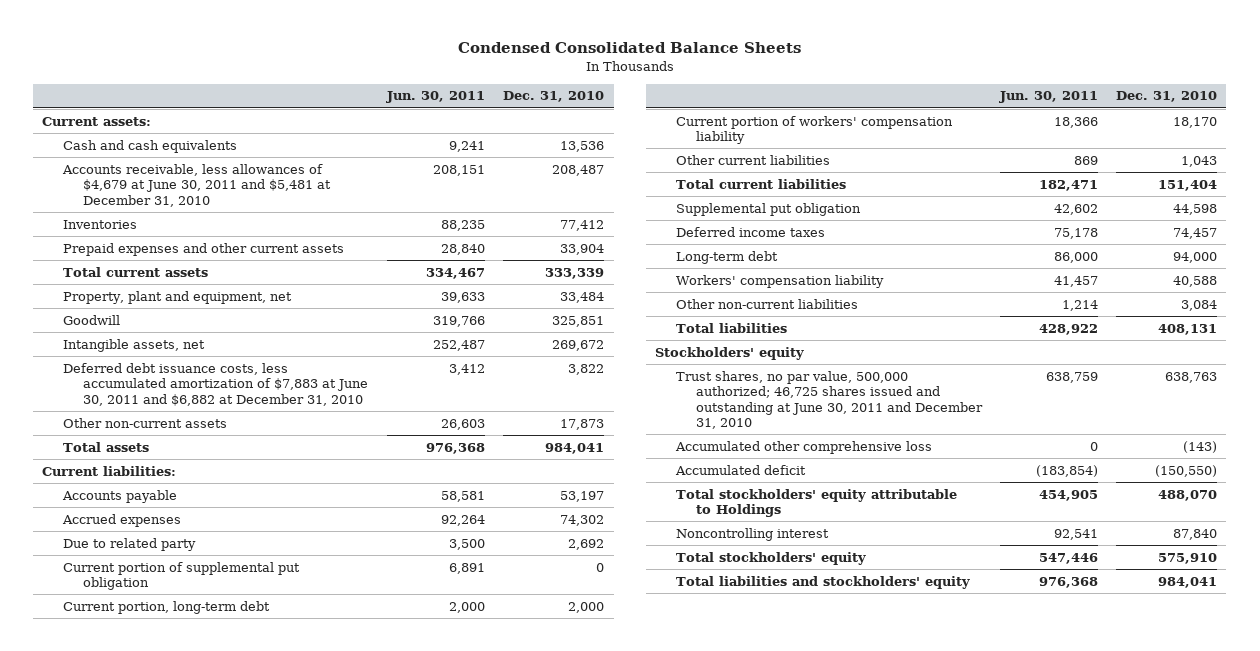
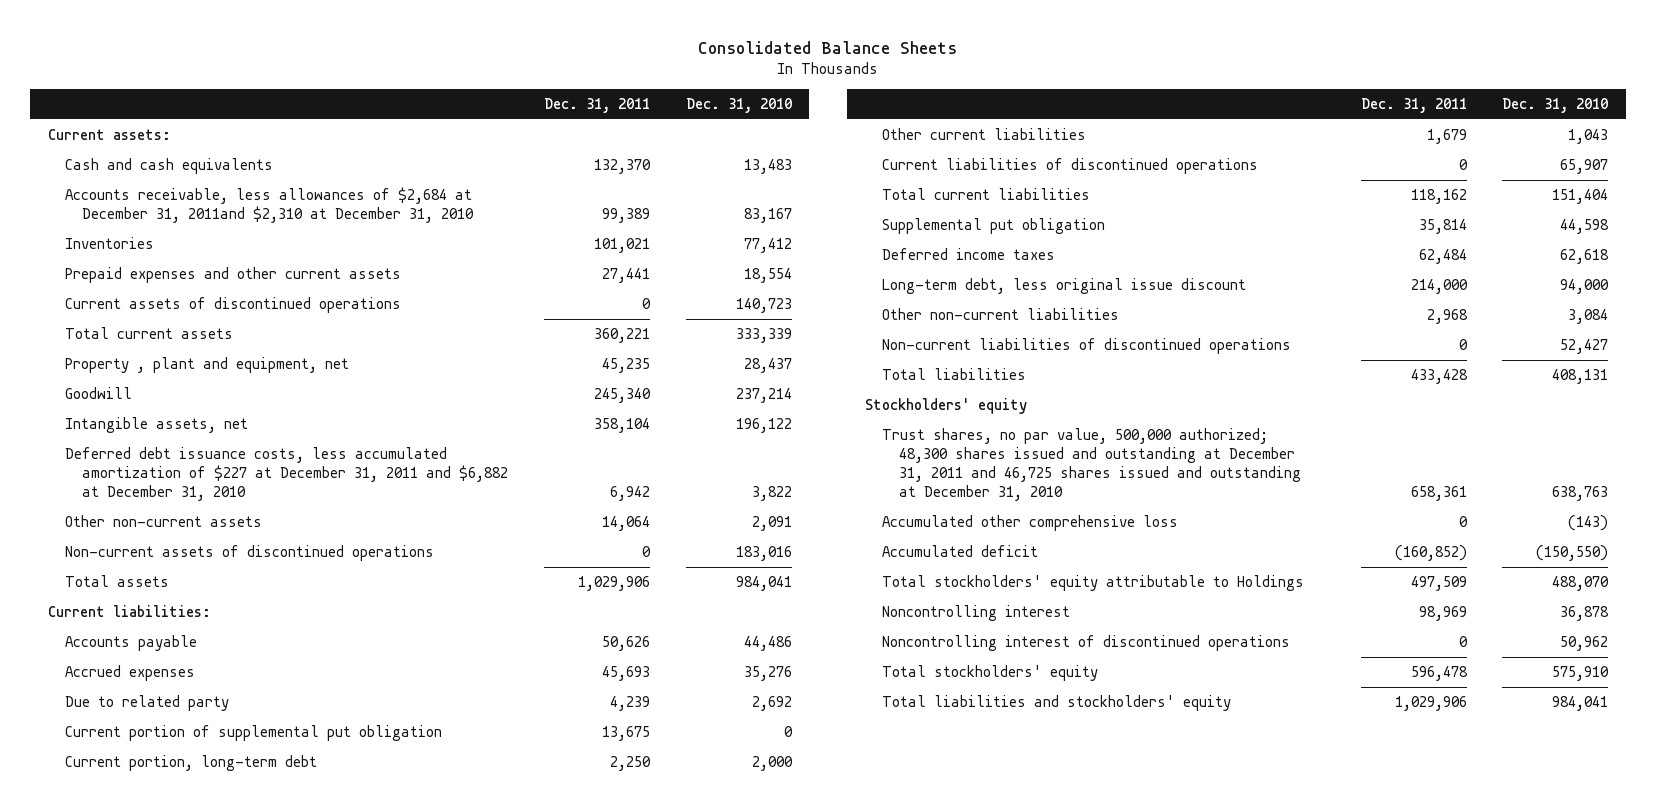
[457,42,801,54] Condensed Consolidated Balance Sheets -> [698,40,958,54] Consolidated Balance Sheets
[386,91,486,104] Jun. 30, 2011 -> none
none -> [543,98,650,114] Dec. 31, 2011
[560,140,605,152] 13,536 -> [743,159,792,175] 13,483
[61,163,332,207] Accounts receivable, less allowances of $4,679 at June 30, 2011 and $5,481 at December 31, 2010 -> [65,187,475,224] Accounts receivable, less allowances of $2,684 at December 31, 2011and $2,310 at December 31, 2010
[552,164,605,176] 208,487 -> [743,208,792,224] 83,167
[560,243,605,255] 33,904 -> [743,268,792,284] 18,554
none -> [65,297,402,314] Current assets of discontinued operations
[62,290,292,304] Property, plant and equipment, net -> [65,357,350,374] Property , plant and equipment, net
[560,291,605,303] 33,484 -> [743,358,792,374] 28,437
[552,315,605,327] 325,851 -> [735,388,792,404] 237,214
[552,339,605,351] 269,672 -> [735,418,792,434] 196,122
[62,362,369,406] Deferred debt issuance costs, less accumulated amortization of $7,883 at June 30, 2011 and $6,882 at December 31, 2010 -> [65,447,509,501] Deferred debt issuance costs, less accumulated amortization of $227 at December 31, 2011 and $6,882 at December 31, 2010
[560,418,605,430] 17,873 -> [751,516,792,532] 2,091
none -> [65,545,435,562] Non-current assets of discontinued operations
[560,490,605,502] 53,197 -> [743,636,792,652] 44,486
[560,514,605,526] 74,302 -> [743,666,792,682] 35,276
[675,115,953,145] Current portion of workers' compensation liability -> none
none -> [882,158,1259,175] Current liabilities of discontinued operations
[675,274,884,288] Workers' compensation liability -> none
[1173,227,1218,239] 74,457 -> [1560,249,1610,265] 62,618
[675,250,778,264] Long-term debt -> [882,278,1247,295] Long-term debt, less original issue discount
none -> [882,338,1292,355] Non-current liabilities of discontinued operations
[675,370,984,429] Trust shares, no par value, 500,000 authorized; 46,725 shares issued and outstanding at June 30, 2011 and December 31, 2010 -> [882,428,1302,501] Trust shares, no par value, 500,000 authorized; 48,300 shares issued and outstanding at December 31, 2011 and 46,725 shares issued and outstanding at December 31, 2010
[1173,528,1218,540] 87,840 -> [1560,606,1610,622] 36,878
none -> [882,635,1291,652] Noncontrolling interest of discontinued operations

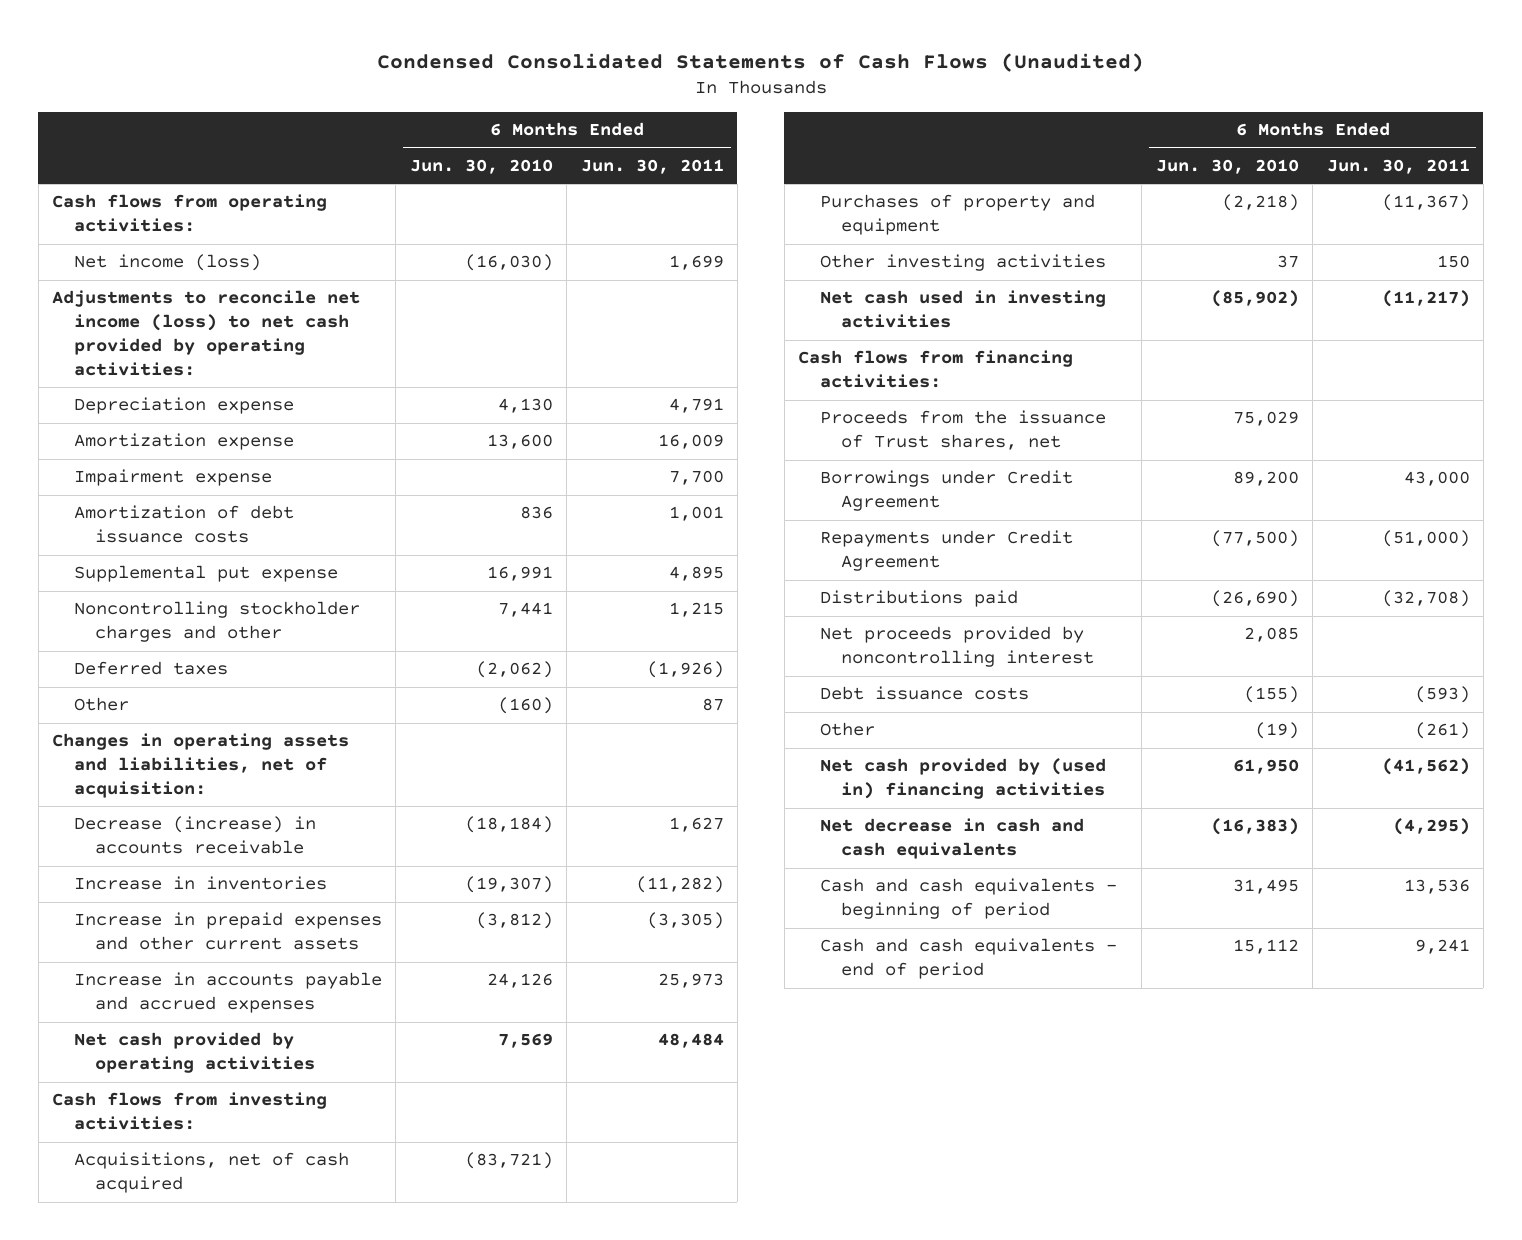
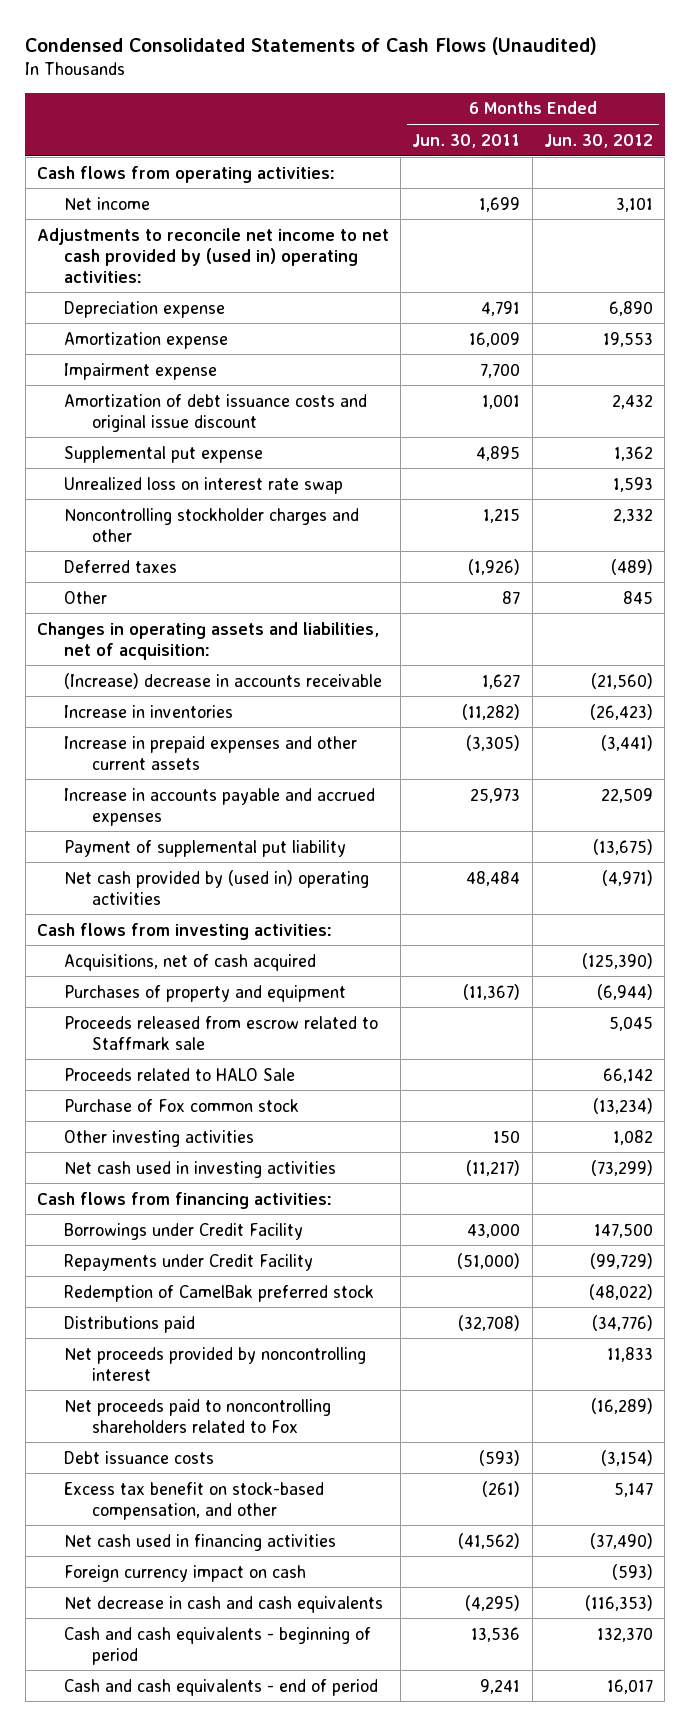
[409,159,553,175] Jun. 30, 2010 -> none
none -> [544,133,654,148] Jun. 30, 2012
[73,254,261,272] Net income (loss) -> [64,196,151,210] Net income
[52,290,361,376] Adjustments to reconcile net income (loss) to net cash provided by operating activities: -> [36,227,389,283] Adjustments to reconcile net income to net cash provided by (used in) operating activities:
[73,505,294,544] Amortization of debt issuance costs -> [64,393,368,432] Amortization of debt issuance costs and original issue discount
none -> [64,476,344,494] Unrealized loss on interest rate swap
[73,816,316,855] Decrease (increase) in accounts receivable -> [64,672,383,689] (Increase) decrease in accounts receivable
none -> [64,839,347,857] Payment of supplemental put liability
[73,1032,316,1074] Net cash provided by operating activities -> [64,869,370,905] Net cash provided by (used in) operating activities
none -> [64,1015,379,1050] Proceeds released from escrow related to Staffmark sale
none -> [64,1067,296,1081] Proceeds related to HALO Sale
none -> [64,1098,300,1112] Purchase of Fox common stock
[819,410,1106,451] Proceeds from the issuance of Trust shares, net -> none
[819,470,1073,512] Borrowings under Credit Agreement -> [64,1222,304,1240] Borrowings under Credit Facility
[819,530,1073,572] Repayments under Credit Agreement -> [64,1253,314,1271] Repayments under Credit Facility
none -> [64,1284,375,1302] Redemption of CamelBak preferred stock
none -> [64,1398,332,1433] Net proceeds paid to noncontrolling shareholders related to Fox
[819,722,875,737] Other -> [64,1481,325,1520] Excess tax benefit on stock-based compensation, and other
[819,758,1106,800] Net cash provided by (used in) financing activities -> [64,1533,337,1551] Net cash used in financing activities
none -> [64,1564,307,1582] Foreign currency impact on cash

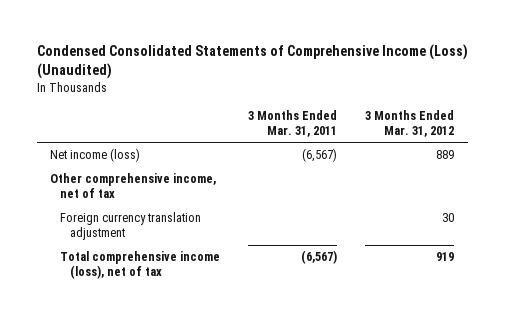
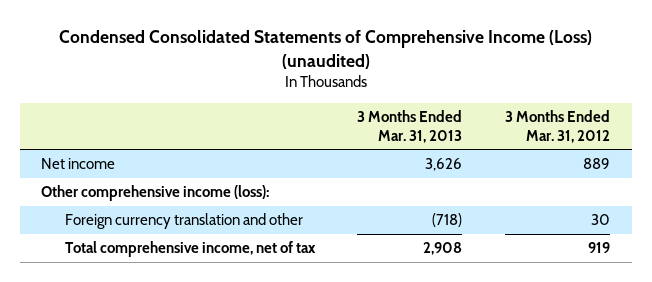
[36,43,468,79] Condensed Consolidated Statements of Comprehensive Income (Loss) (Unaudited) -> [58,30,592,69] Condensed Consolidated Statements of Comprehensive Income (Loss) (unaudited)
[248,110,338,137] 3 Months Ended Mar. 31, 2011 -> none
none -> [357,109,463,143] 3 Months Ended Mar. 31, 2013
[50,148,141,163] Net income (loss) -> [41,158,116,170] Net income
[50,173,217,198] Other comprehensive income, net of tax -> [41,185,270,202] Other comprehensive income (loss):
[60,212,202,240] Foreign currency translation adjustment -> [64,213,303,230] Foreign currency translation and other
[60,251,221,279] Total comprehensive income (loss), net of tax -> [64,241,316,258] Total comprehensive income, net of tax

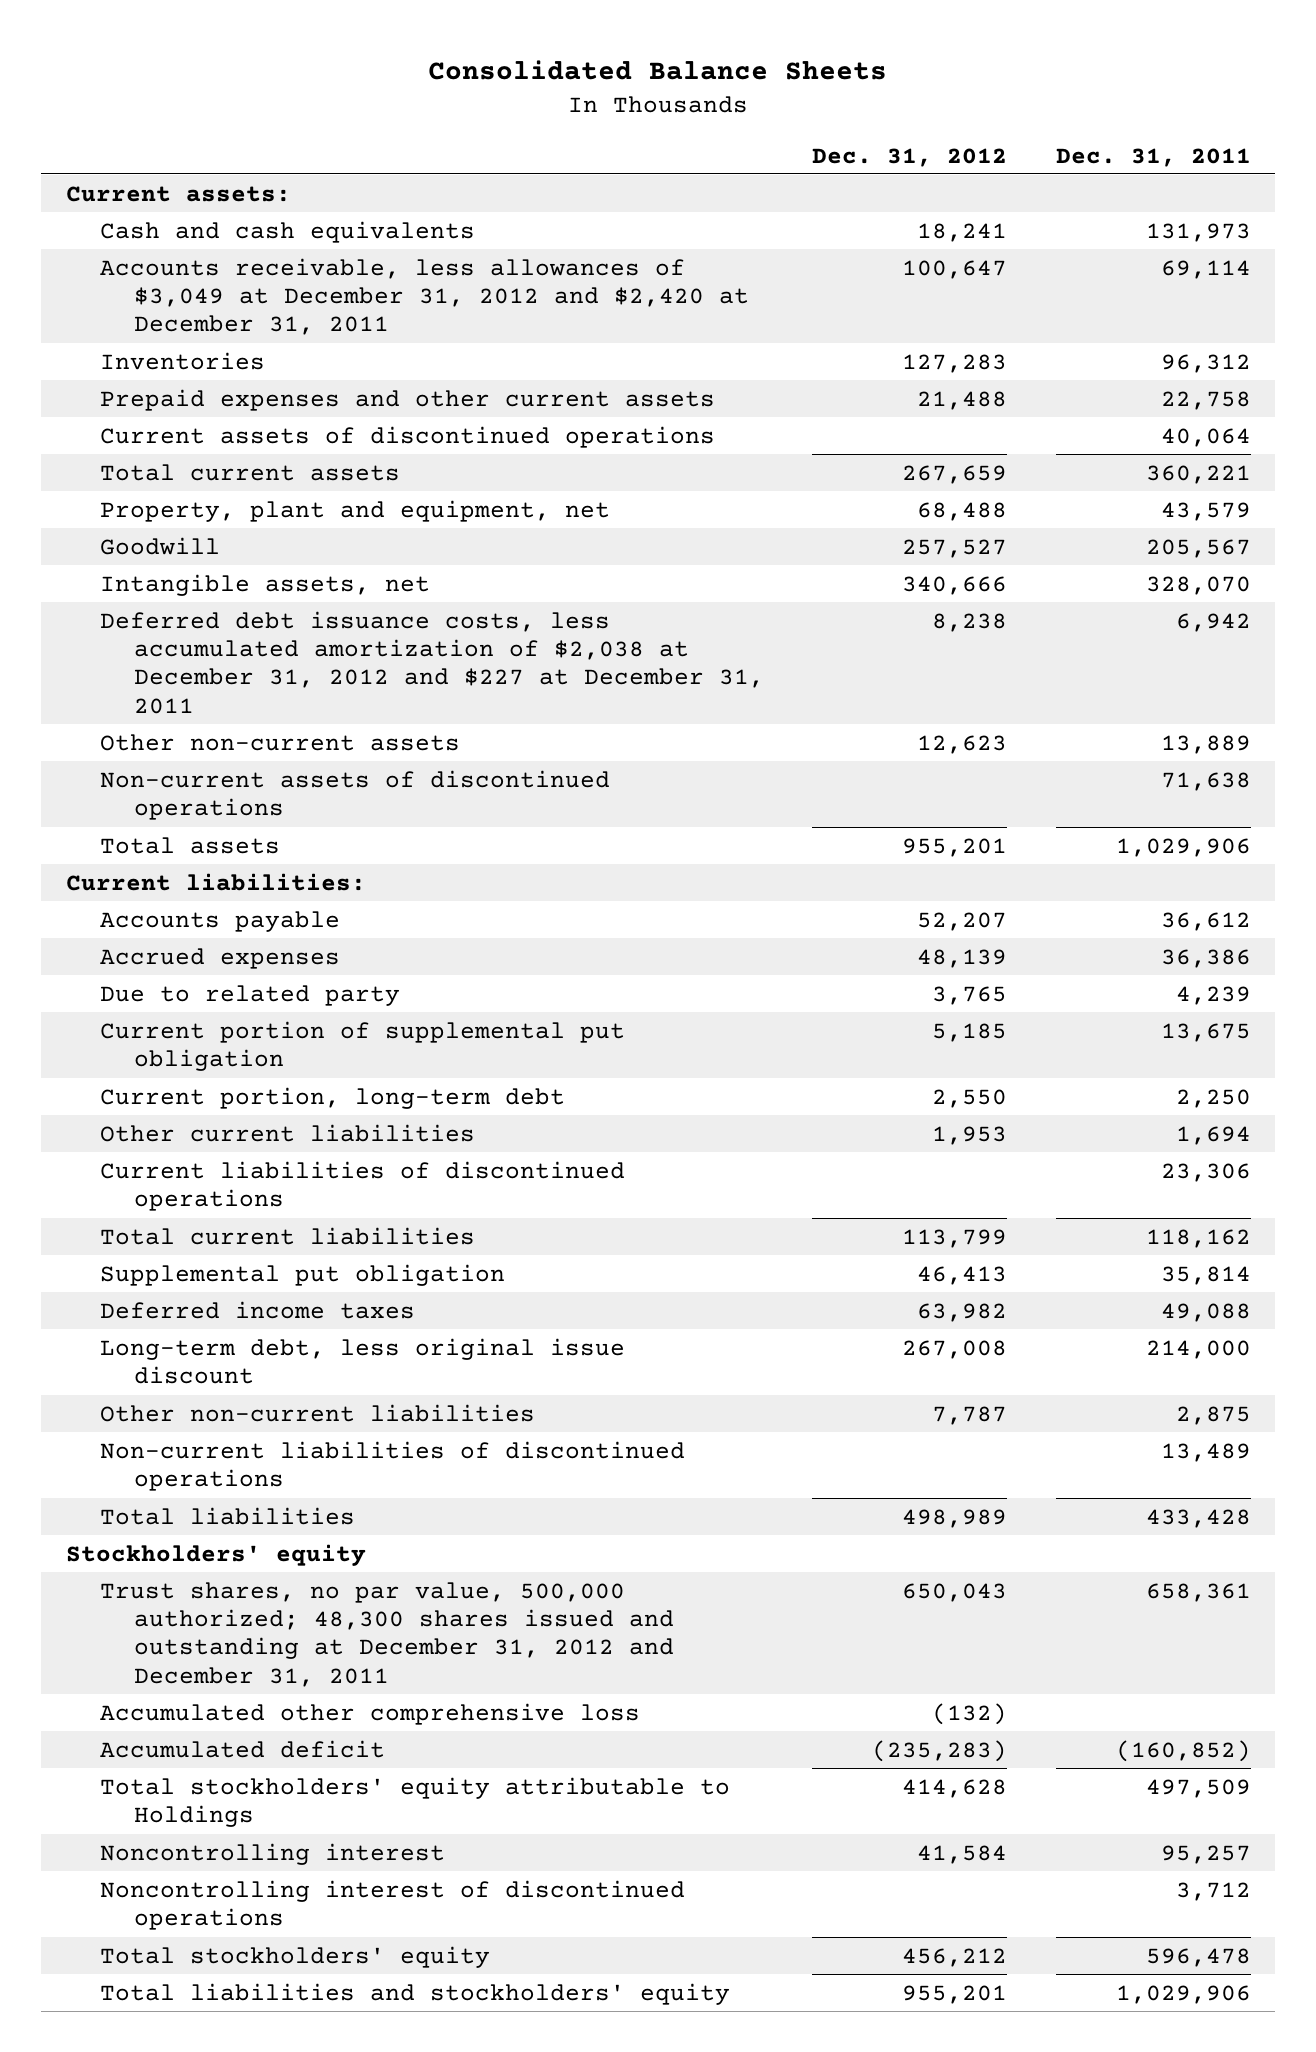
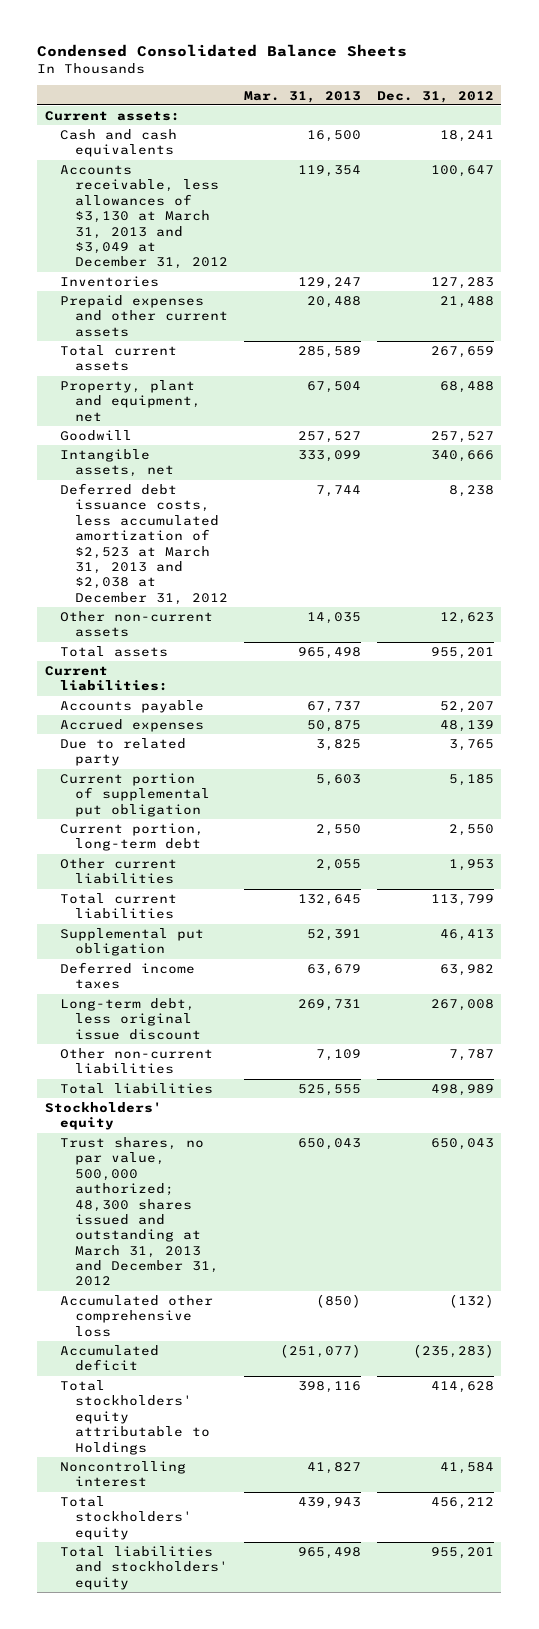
[428,60,888,81] Consolidated Balance Sheets -> [37,44,408,58] Condensed Consolidated Balance Sheets
[1055,147,1251,167] Dec. 31, 2011 -> none
none -> [243,90,361,103] Mar. 31, 2013
[99,257,749,336] Accounts receivable, less allowances of $3,049 at December 31, 2012 and $2,420 at December 31, 2011 -> [60,165,229,270] Accounts receivable, less allowances of $3,130 at March 31, 2013 and $3,049 at December 31, 2012
[99,425,715,448] Current assets of discontinued operations -> none
[99,610,764,714] Deferred debt issuance costs, less accumulated amortization of $2,038 at December 31, 2012 and $227 at December 31, 2011 -> [60,483,229,605] Deferred debt issuance costs, less accumulated amortization of $2,523 at March 31, 2013 and $2,038 at December 31, 2012
[99,769,610,821] Non-current assets of discontinued operations -> none
[99,1160,625,1212] Current liabilities of discontinued operations -> none
[99,1440,685,1492] Non-current liabilities of discontinued operations -> none
[99,1581,674,1687] Trust shares, no par value, 500,000 authorized; 48,300 shares issued and outstanding at December 31, 2012 and December 31, 2011 -> [60,1137,220,1287] Trust shares, no par value, 500,000 authorized; 48,300 shares issued and outstanding at March 31, 2013 and December 31, 2012
[99,1879,685,1931] Noncontrolling interest of discontinued operations -> none

